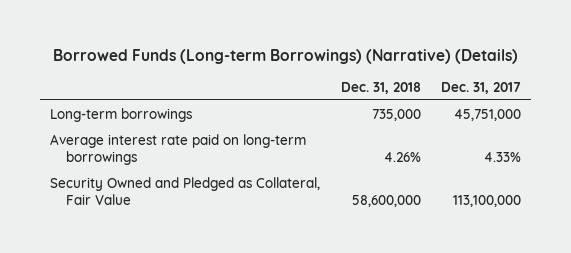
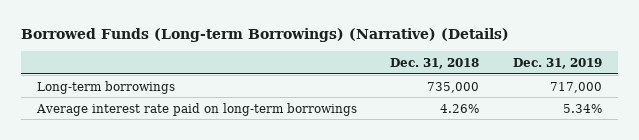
[441,81,522,94] Dec. 31, 2017 -> none
none -> [512,57,602,69] Dec. 31, 2019
[50,176,321,205] Security Owned and Pledged as Collateral, Fair Value -> none

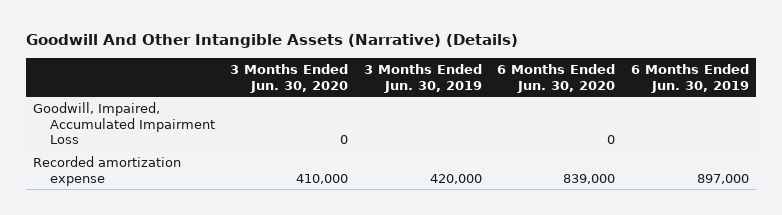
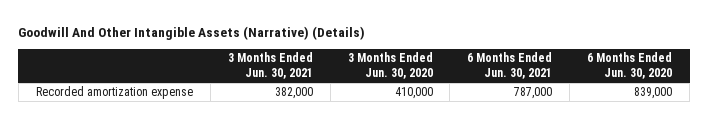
[363,64,482,93] 3 Months Ended Jun. 30, 2019 -> none
[630,64,749,93] 6 Months Ended Jun. 30, 2019 -> none
none -> [227,52,313,80] 3 Months Ended Jun. 30, 2021
none -> [467,52,553,80] 6 Months Ended Jun. 30, 2021
[33,101,215,145] Goodwill, Impaired, Accumulated Impairment Loss -> none

